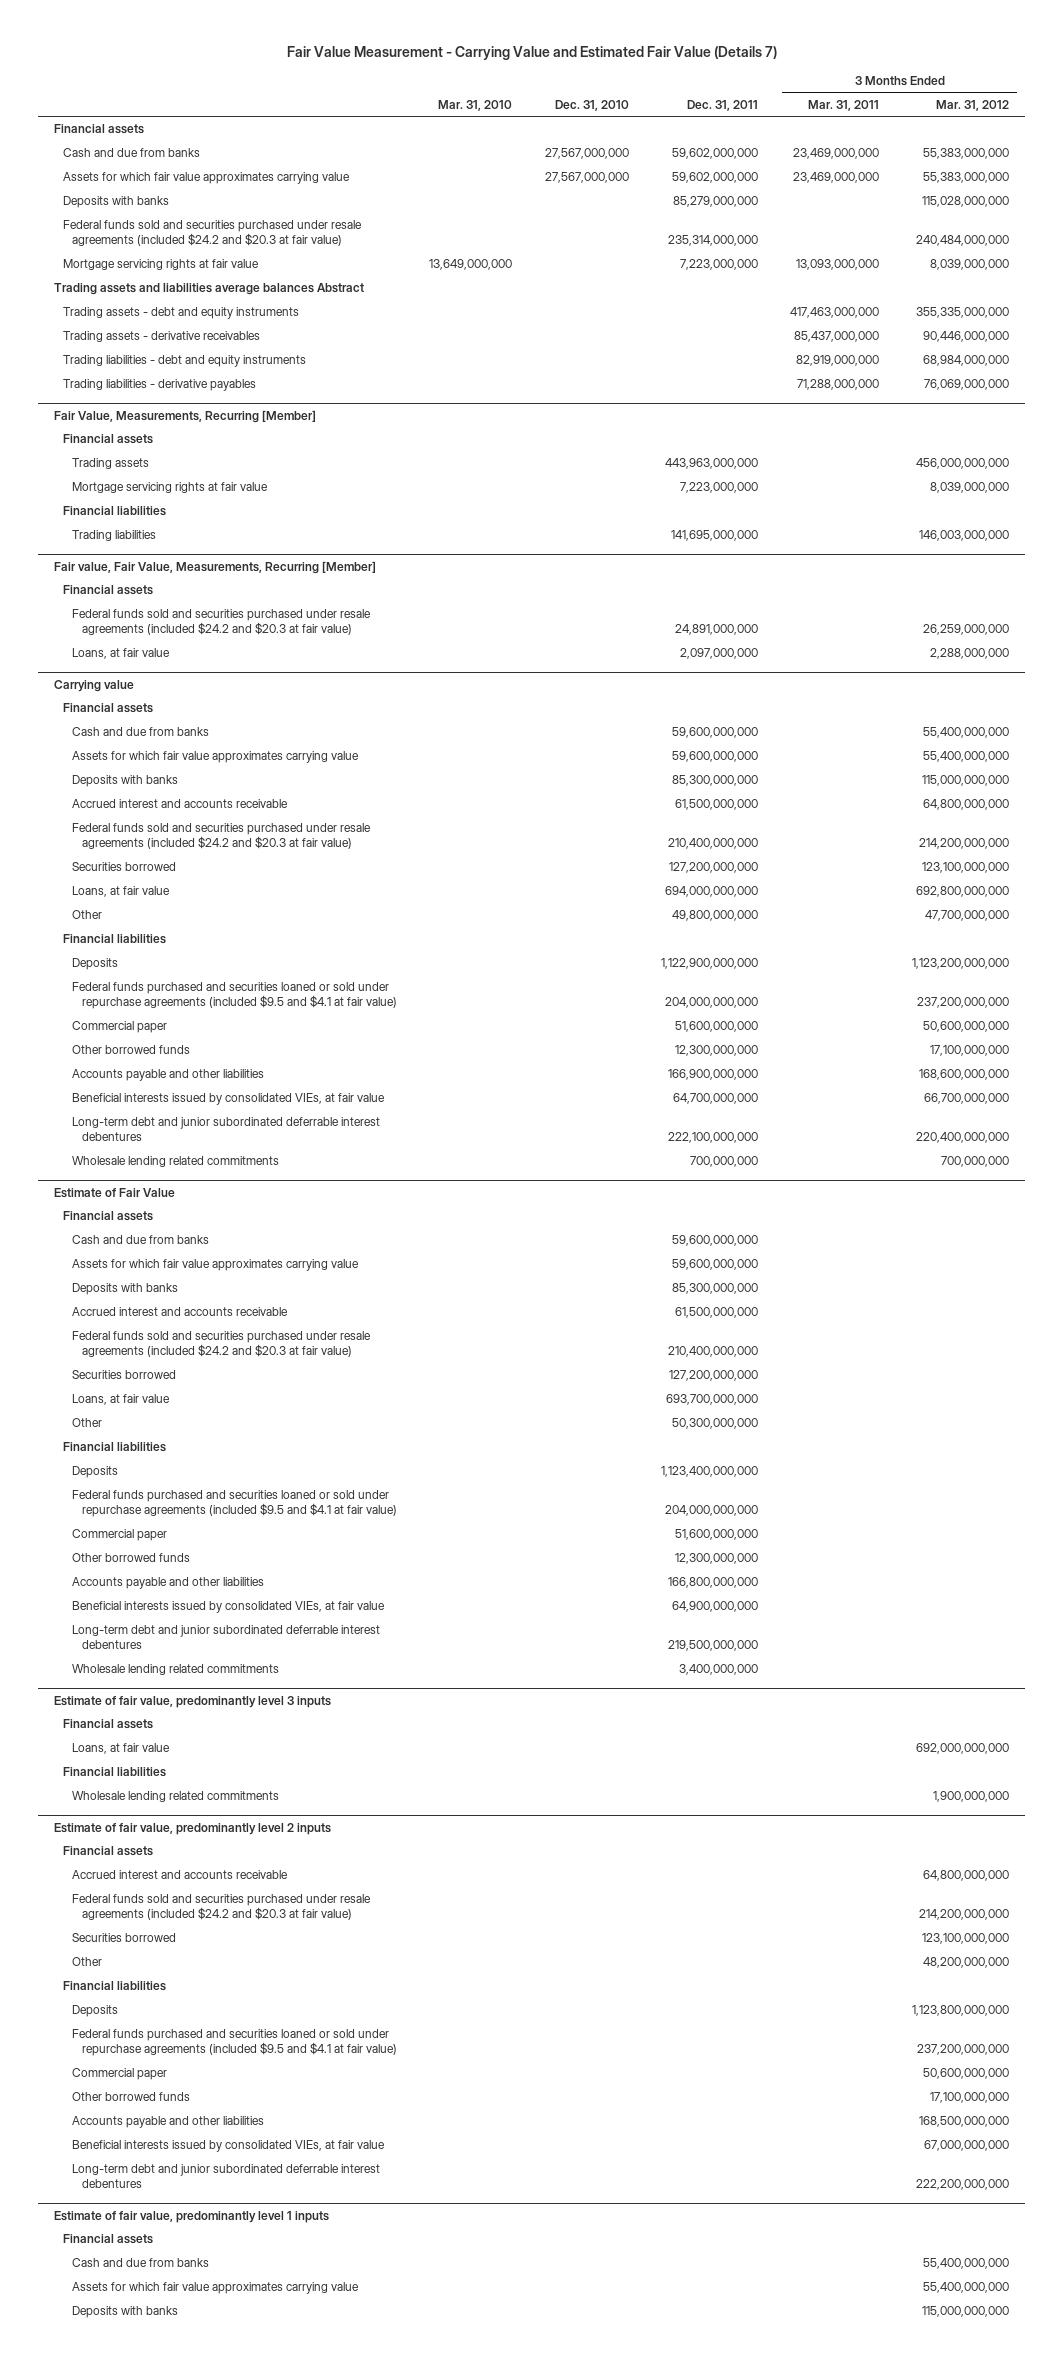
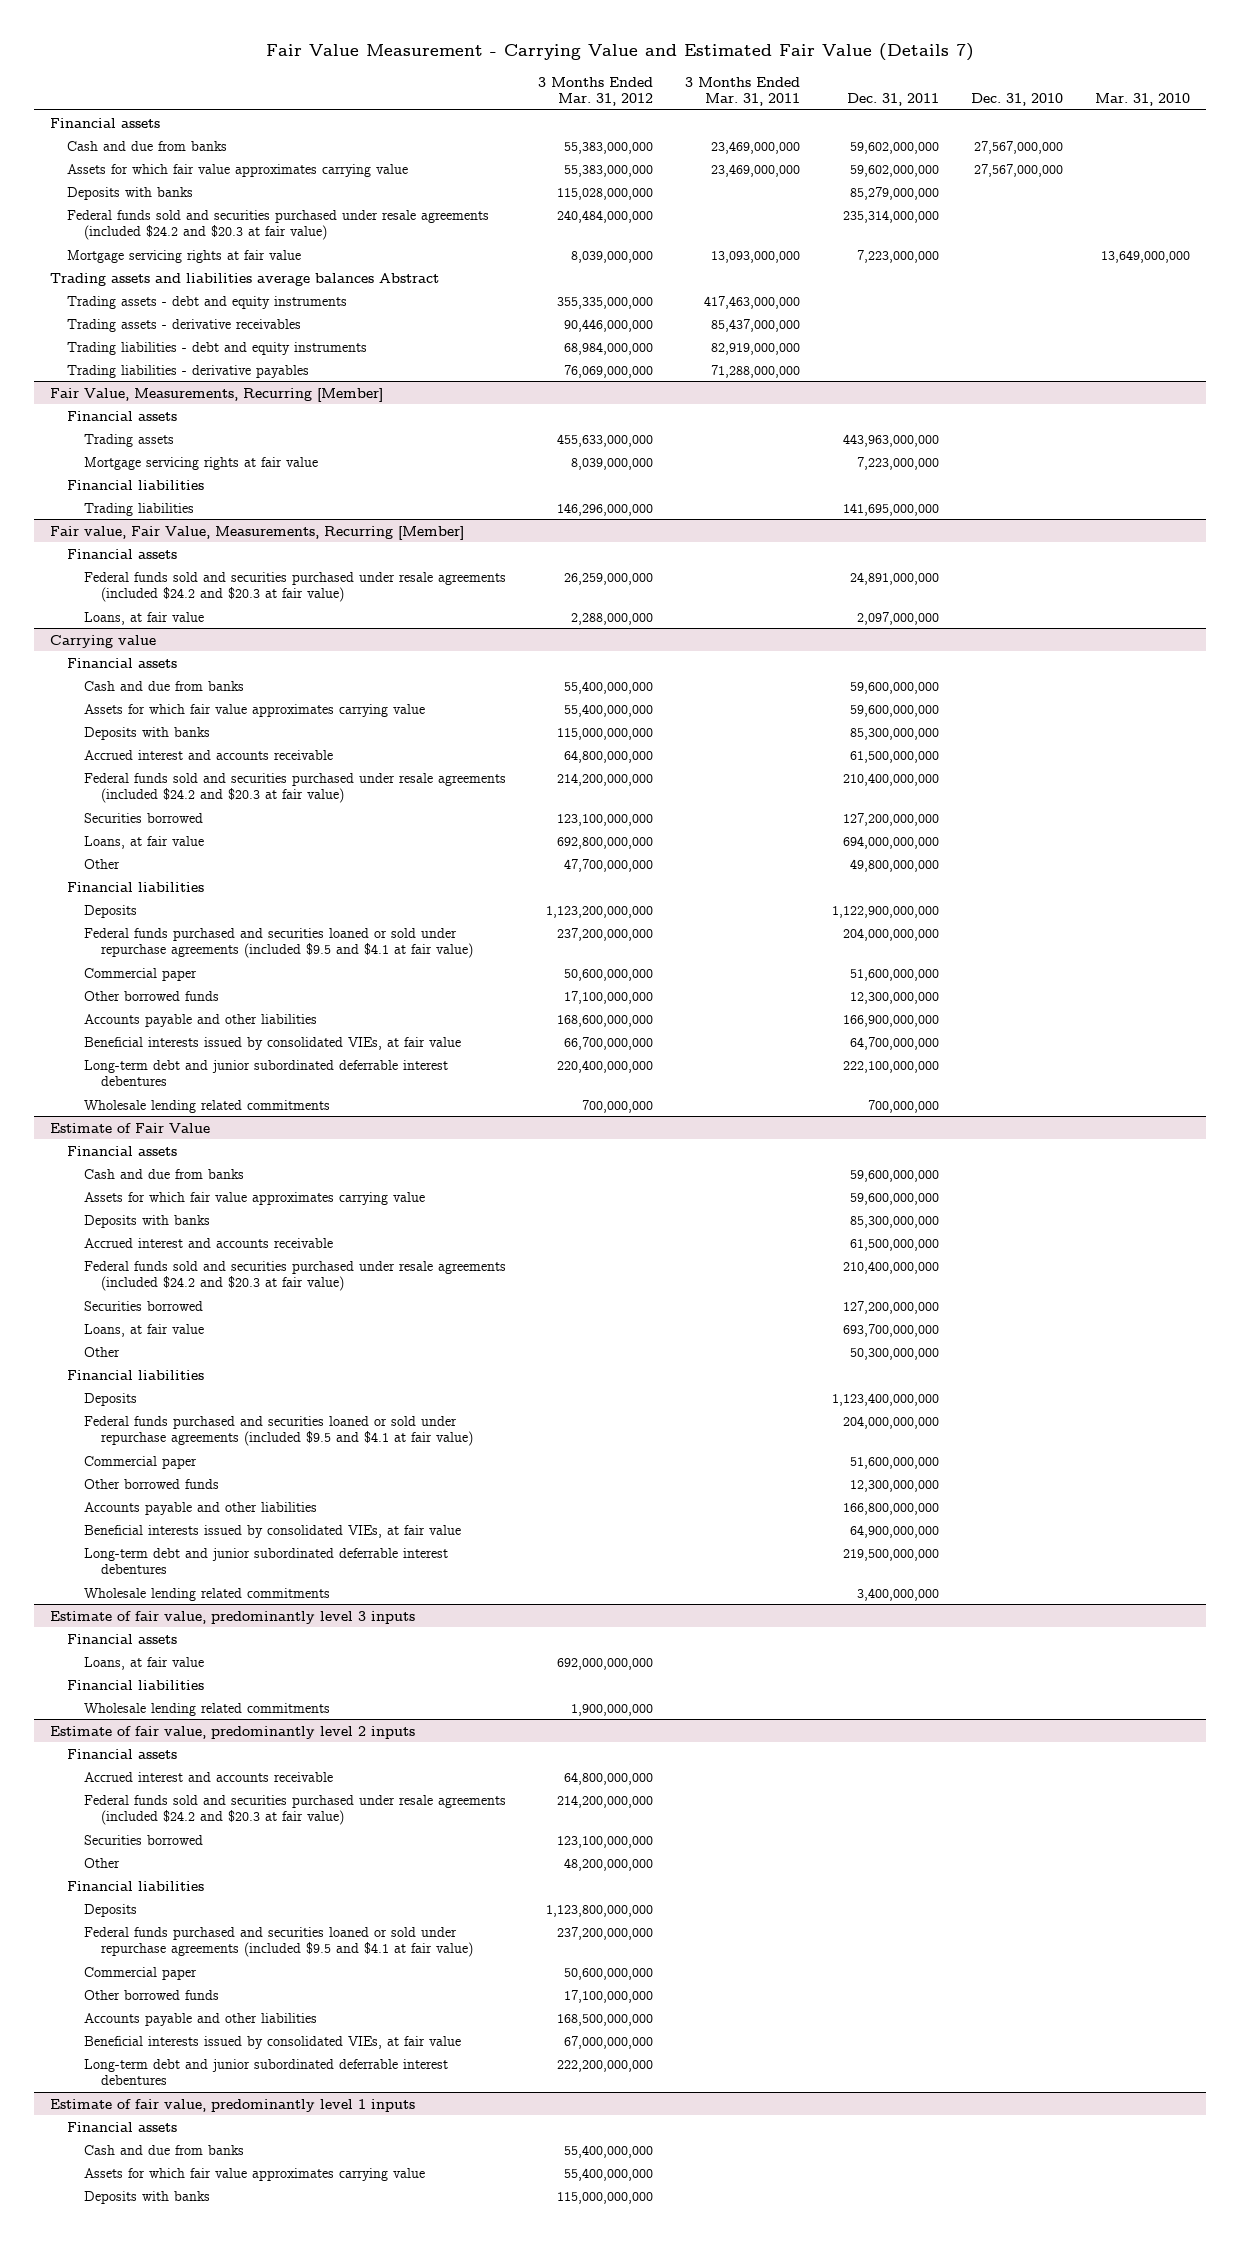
[915,458,1009,470] 456,000,000,000 -> [556,433,653,447] 455,633,000,000
[918,530,1009,542] 146,003,000,000 -> [556,502,653,516] 146,296,000,000

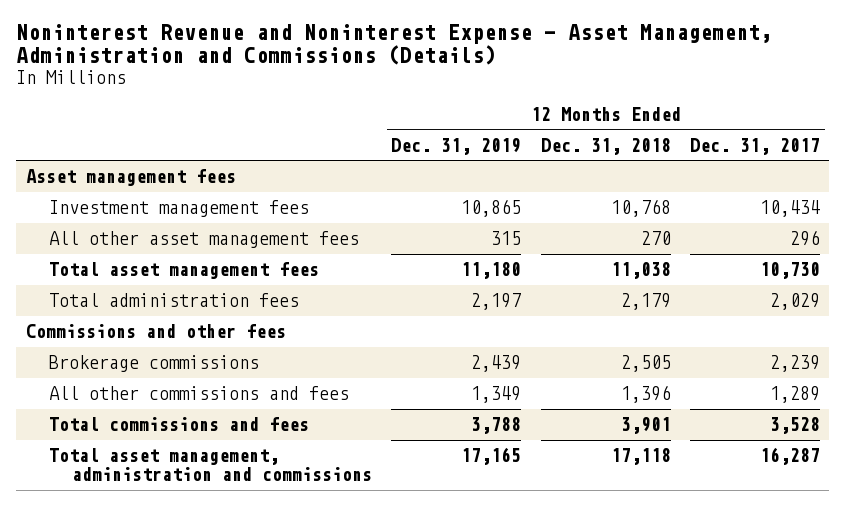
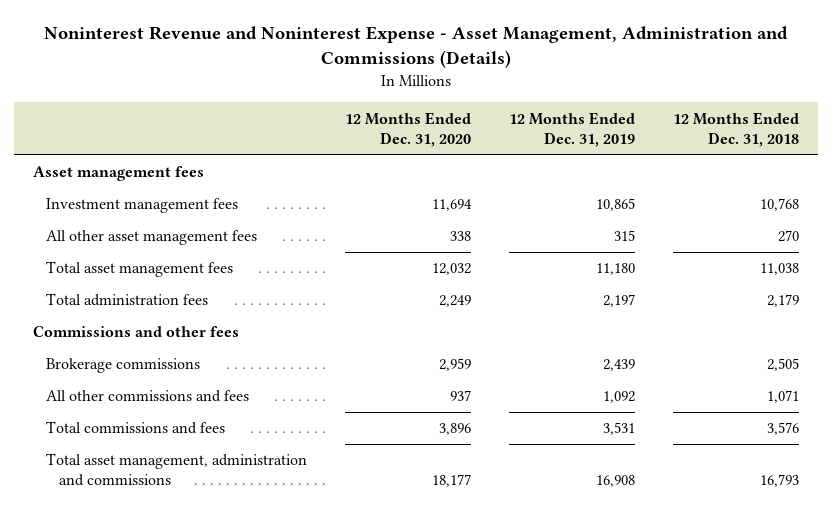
[689,137,820,155] Dec. 31, 2017 -> none
none -> [345,111,472,147] 12 Months Ended Dec. 31, 2020
[471,386,522,404] 1,349 -> [603,391,636,404] 1,092
[620,385,671,404] 1,396 -> [767,390,800,404] 1,071
[471,417,522,435] 3,788 -> [603,422,636,436] 3,531
[620,417,671,435] 3,901 -> [767,422,800,436] 3,576
[461,447,522,466] 17,165 -> [596,475,636,488] 16,908
[610,448,671,466] 17,118 -> [760,474,800,488] 16,793

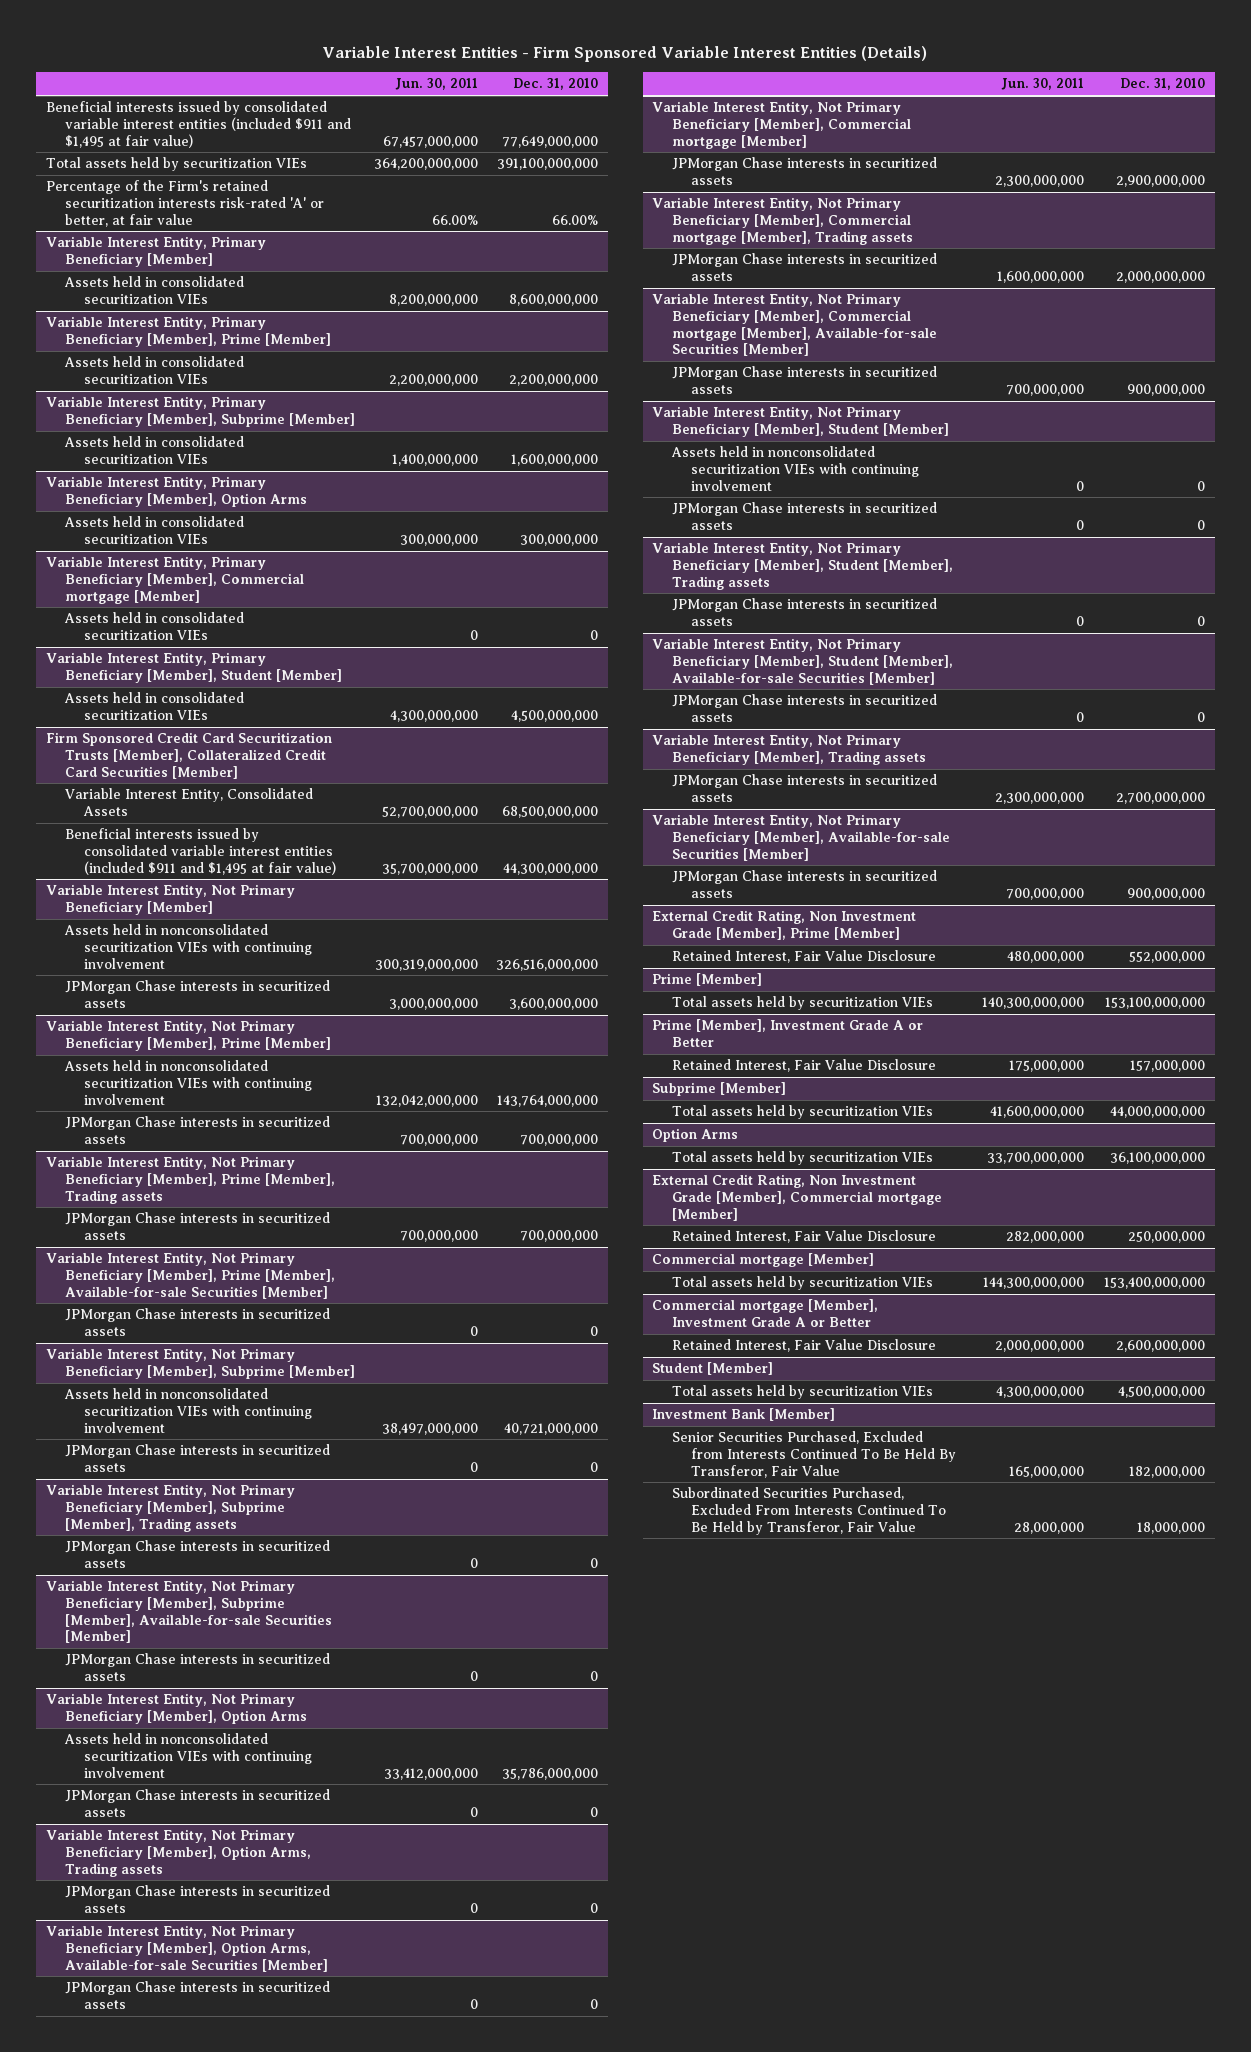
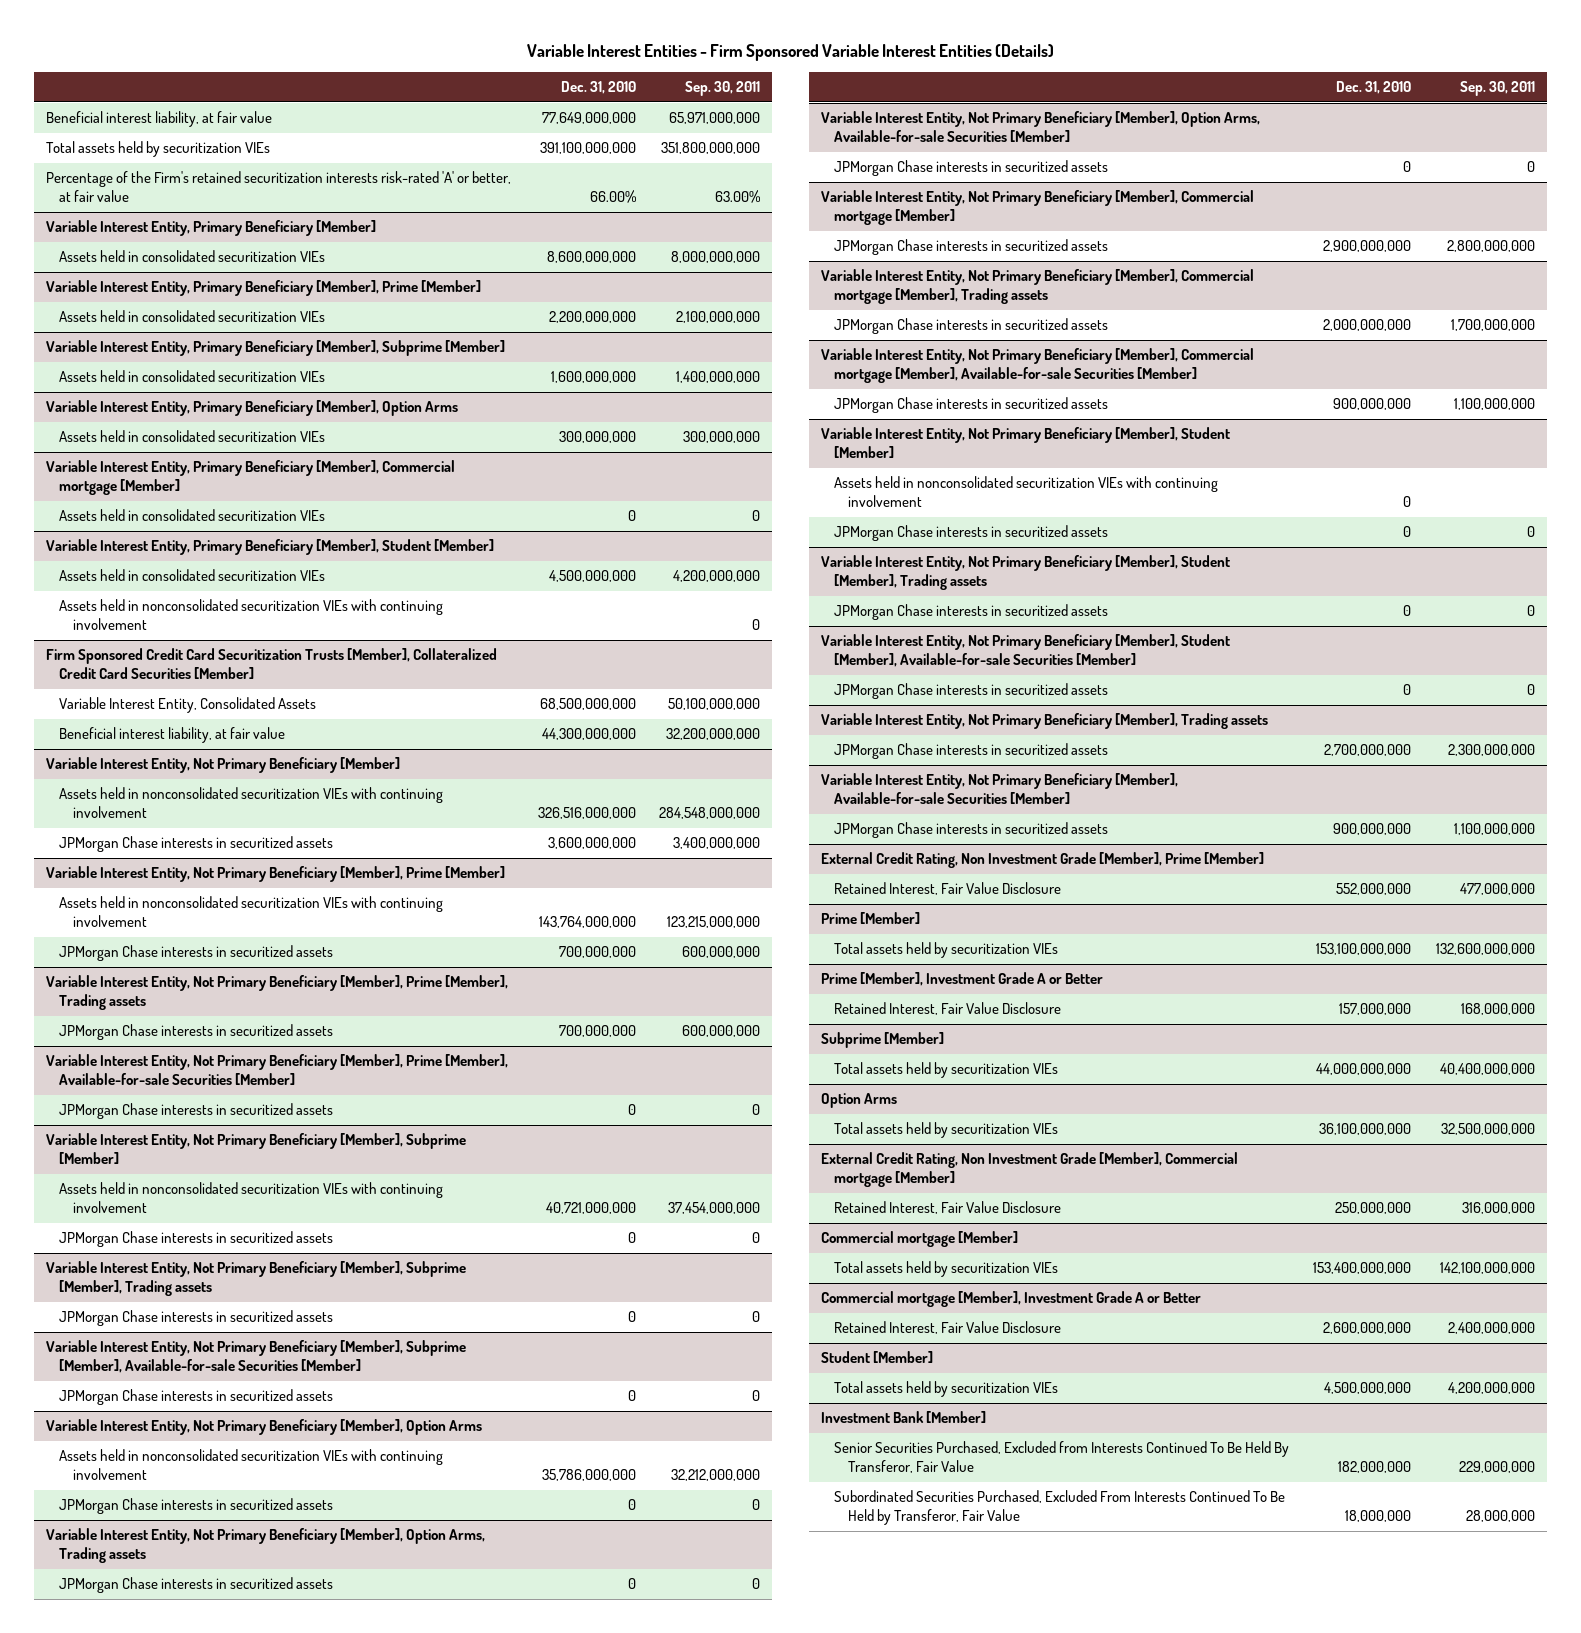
[394,78,478,91] Jun. 30, 2011 -> none
none -> [685,81,761,97] Sep. 30, 2011
[45,101,351,148] Beneficial interests issued by consolidated variable interest entities (included $911 and $1,495 at fair value) -> [45,111,272,128] Beneficial interest liability, at fair value
none -> [59,599,444,631] Assets held in nonconsolidated securitization VIEs with continuing involvement
[64,828,337,875] Beneficial interests issued by consolidated variable interest entities (included $911 and $1,495 at fair value) -> [59,727,286,744] Beneficial interest liability, at fair value

